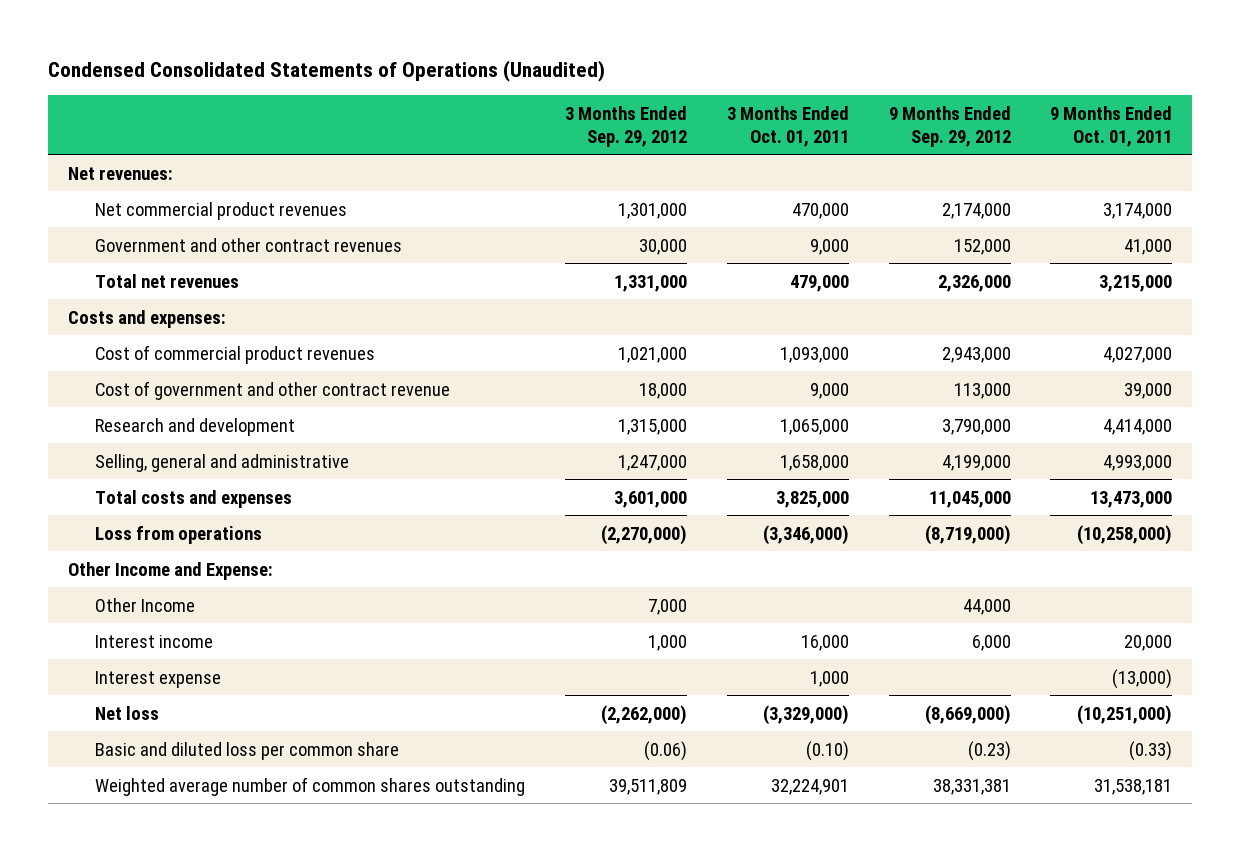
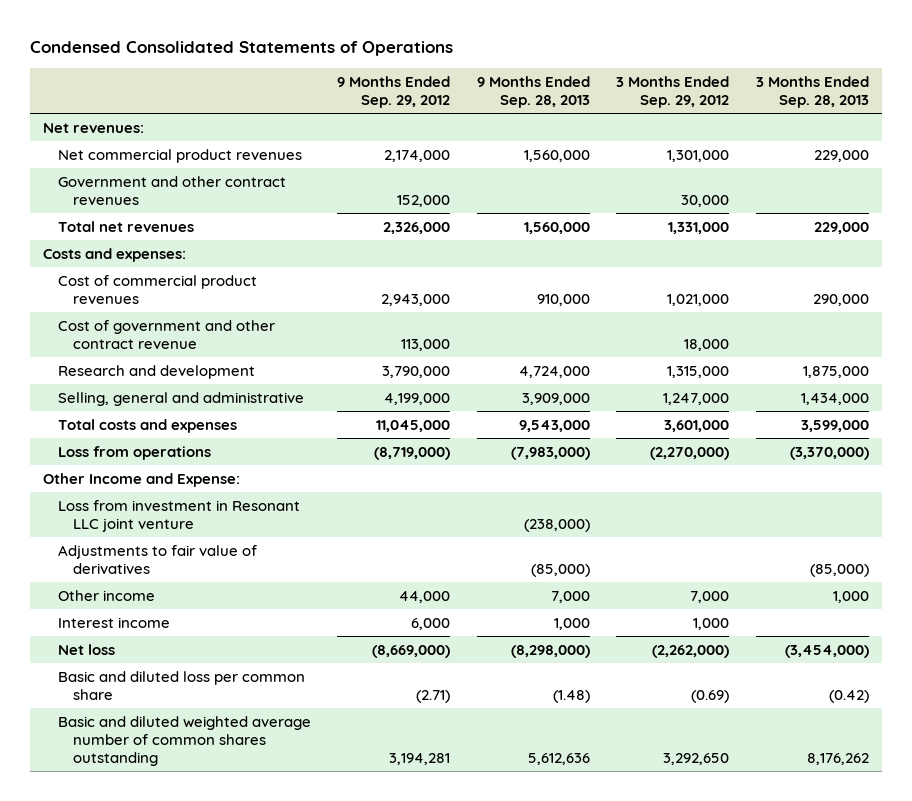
[48,59,606,82] Condensed Consolidated Statements of Operations (Unaudited) -> [29,41,453,57] Condensed Consolidated Statements of Operations
[726,105,849,147] 3 Months Ended Oct. 01, 2011 -> none
[1050,105,1173,147] 9 Months Ended Oct. 01, 2011 -> none
none -> [476,75,590,108] 9 Months Ended Sep. 28, 2013
none -> [755,75,869,108] 3 Months Ended Sep. 28, 2013
none -> [58,499,301,532] Loss from investment in Resonant LLC joint venture
none -> [58,544,258,574] Adjustments to fair value of derivatives
[94,597,195,612] Other Income -> [58,589,156,601] Other income
[94,670,221,688] Interest expense -> none
[643,740,687,761] (0.06) -> [691,689,730,703] (0.69)
[967,740,1011,761] (0.23) -> [416,689,451,703] (2.71)
[94,776,525,796] Weighted average number of common shares outstanding -> [58,715,312,766] Basic and diluted weighted average number of common shares outstanding
[608,778,687,795] 39,511,809 -> [663,752,730,765] 3,292,650
[932,778,1011,795] 38,331,381 -> [389,752,451,765] 3,194,281

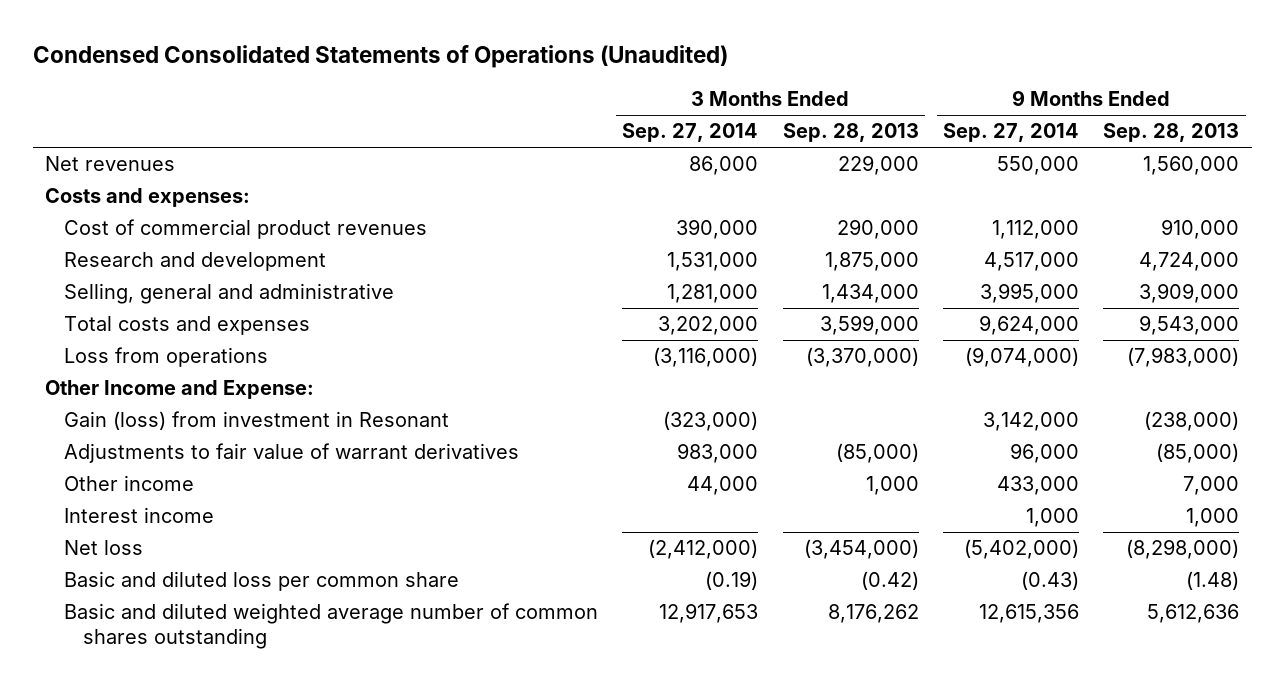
[29,41,453,57] Condensed Consolidated Statements of Operations -> [32,45,728,69] Condensed Consolidated Statements of Operations (Unaudited)
[337,75,451,108] 9 Months Ended Sep. 29, 2012 -> none
[616,75,730,108] 3 Months Ended Sep. 29, 2012 -> none
none -> [622,123,759,143] Sep. 27, 2014
none -> [943,123,1080,143] Sep. 27, 2014
[43,122,145,133] Net revenues: -> none
[58,148,303,163] Net commercial product revenues -> none
[58,175,287,205] Government and other contract revenues -> none
[58,220,195,232] Total net revenues -> [44,156,175,172] Net revenues
[58,319,276,349] Cost of government and other contract revenue -> none
[58,499,301,532] Loss from investment in Resonant LLC joint venture -> [63,411,449,431] Gain (loss) from investment in Resonant
[58,544,258,574] Adjustments to fair value of derivatives -> [63,443,519,464] Adjustments to fair value of warrant derivatives

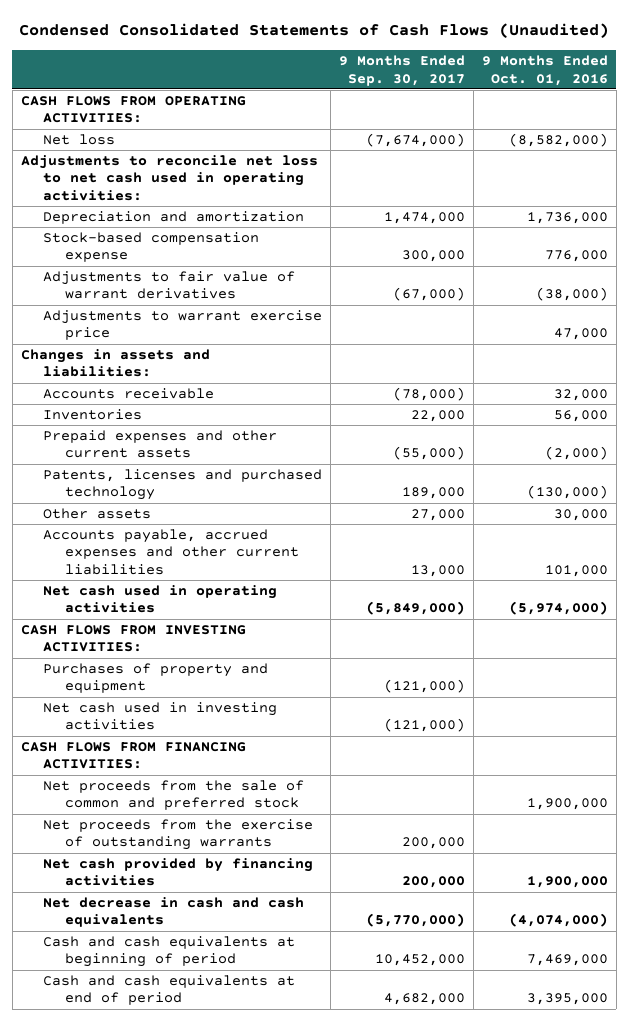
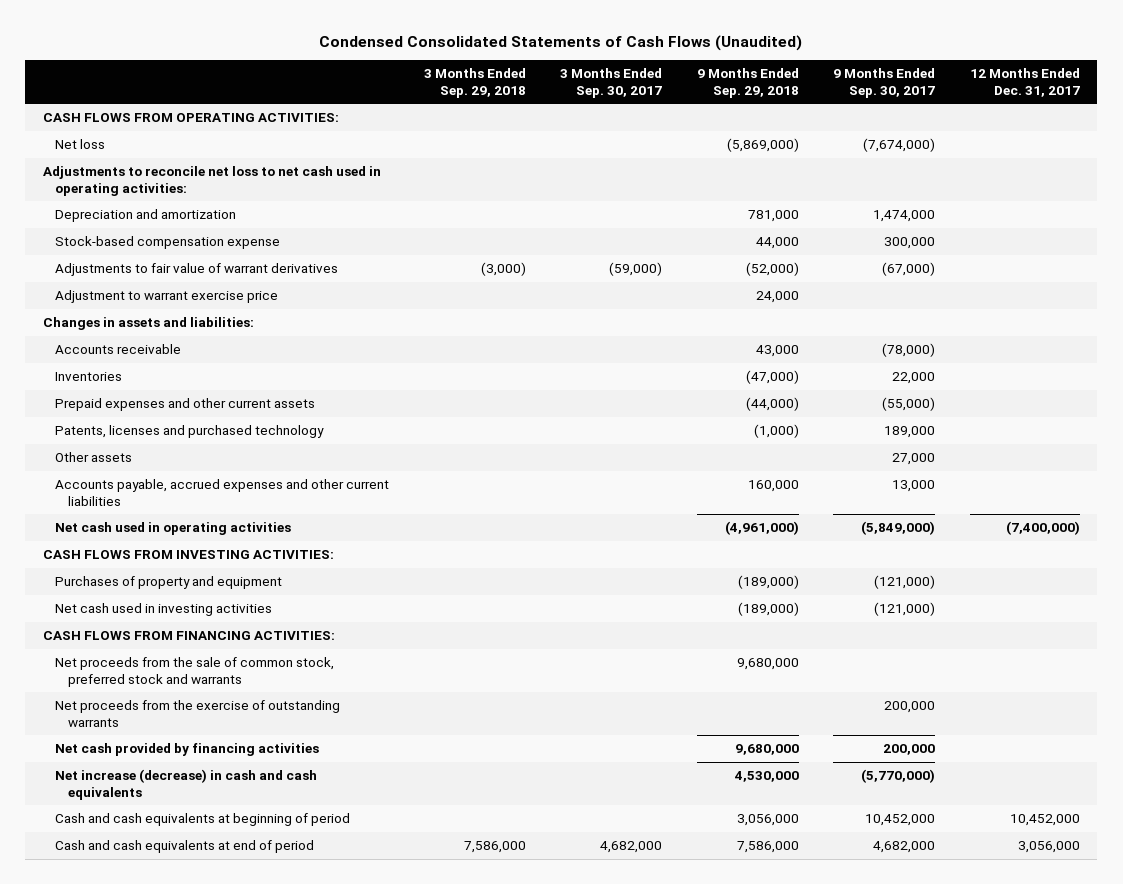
[481,55,608,86] 9 Months Ended Oct. 01, 2016 -> none
none -> [423,68,526,98] 3 Months Ended Sep. 29, 2018
none -> [560,68,663,98] 3 Months Ended Sep. 30, 2017
none -> [696,68,799,98] 9 Months Ended Sep. 29, 2018
none -> [969,68,1080,97] 12 Months Ended Dec. 31, 2017
[42,309,322,341] Adjustments to warrant exercise price -> [55,290,279,304] Adjustment to warrant exercise price
[42,779,304,811] Net proceeds from the sale of common and preferred stock -> [55,657,335,687] Net proceeds from the sale of common stock, preferred stock and warrants
[42,896,304,928] Net decrease in cash and cash equivalents -> [55,769,318,800] Net increase (decrease) in cash and cash equivalents

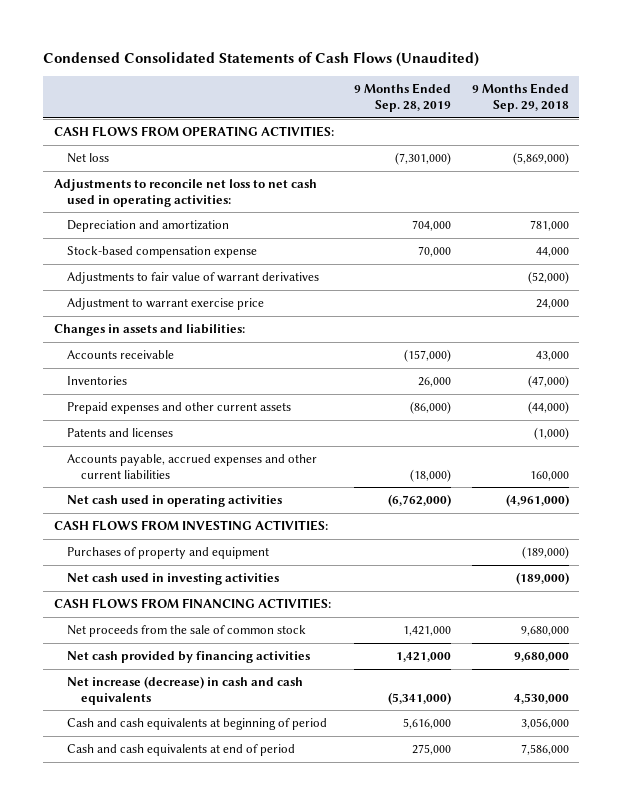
[423,68,526,98] 3 Months Ended Sep. 29, 2018 -> none
[560,68,663,98] 3 Months Ended Sep. 30, 2017 -> none
[833,68,936,98] 9 Months Ended Sep. 30, 2017 -> none
[969,68,1080,97] 12 Months Ended Dec. 31, 2017 -> none
none -> [354,83,452,113] 9 Months Ended Sep. 28, 2019
[55,452,133,463] Other assets -> none
[55,425,325,439] Patents, licenses and purchased technology -> [67,428,174,438] Patents and licenses
[55,700,341,727] Net proceeds from the exercise of outstanding warrants -> none
[55,657,335,687] Net proceeds from the sale of common stock, preferred stock and warrants -> [67,625,307,638] Net proceeds from the sale of common stock

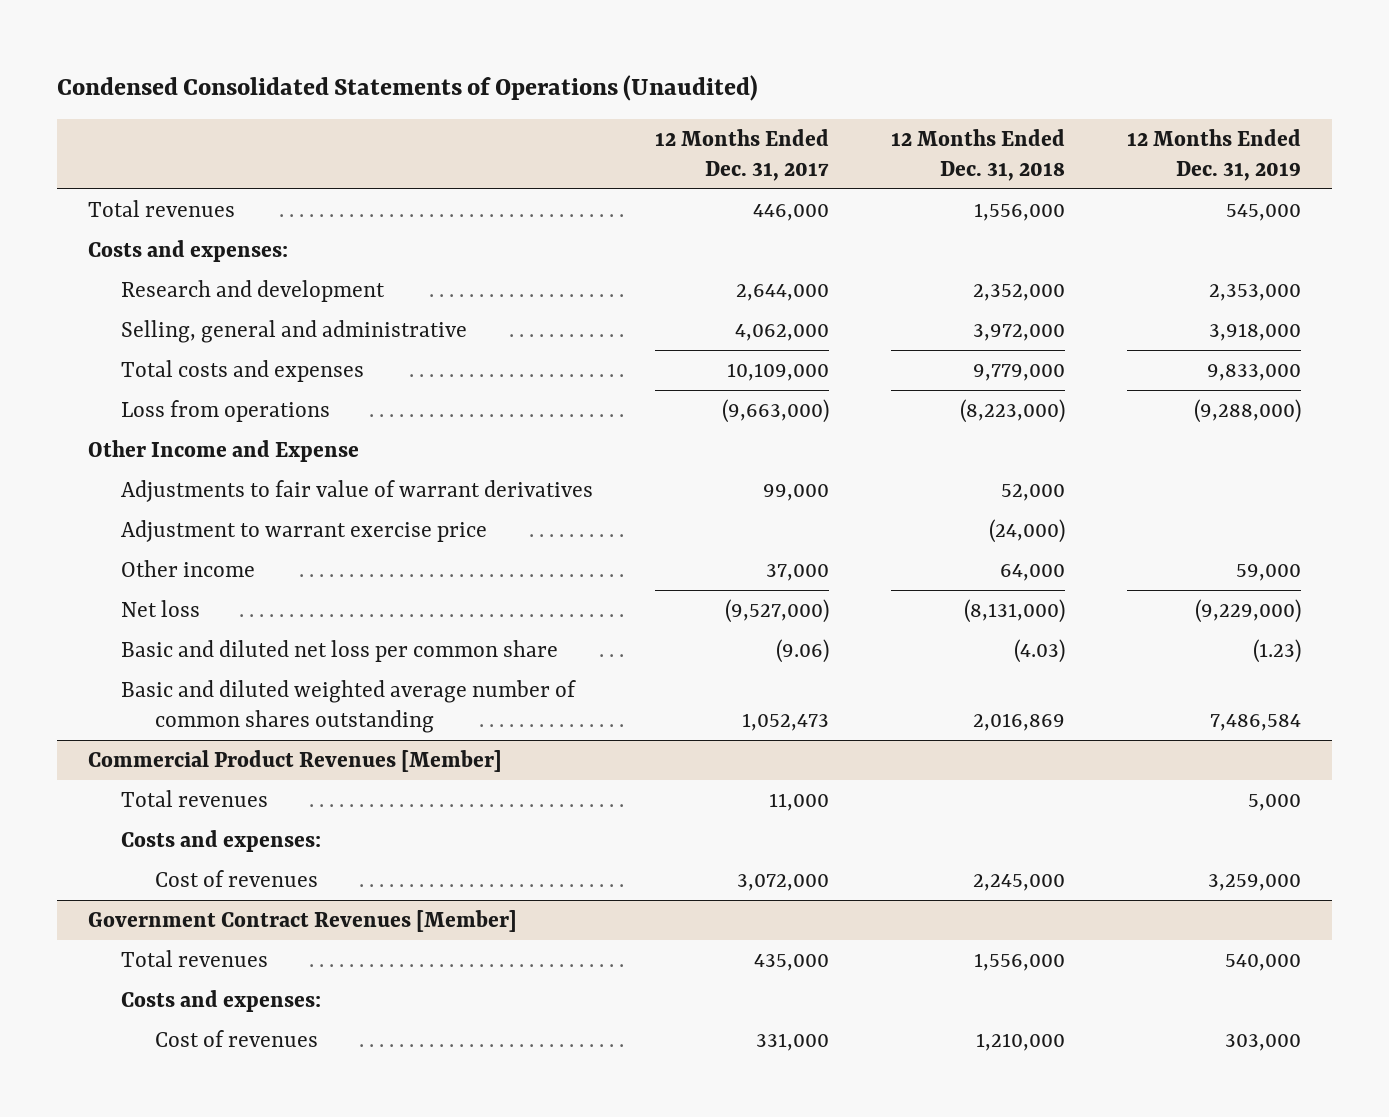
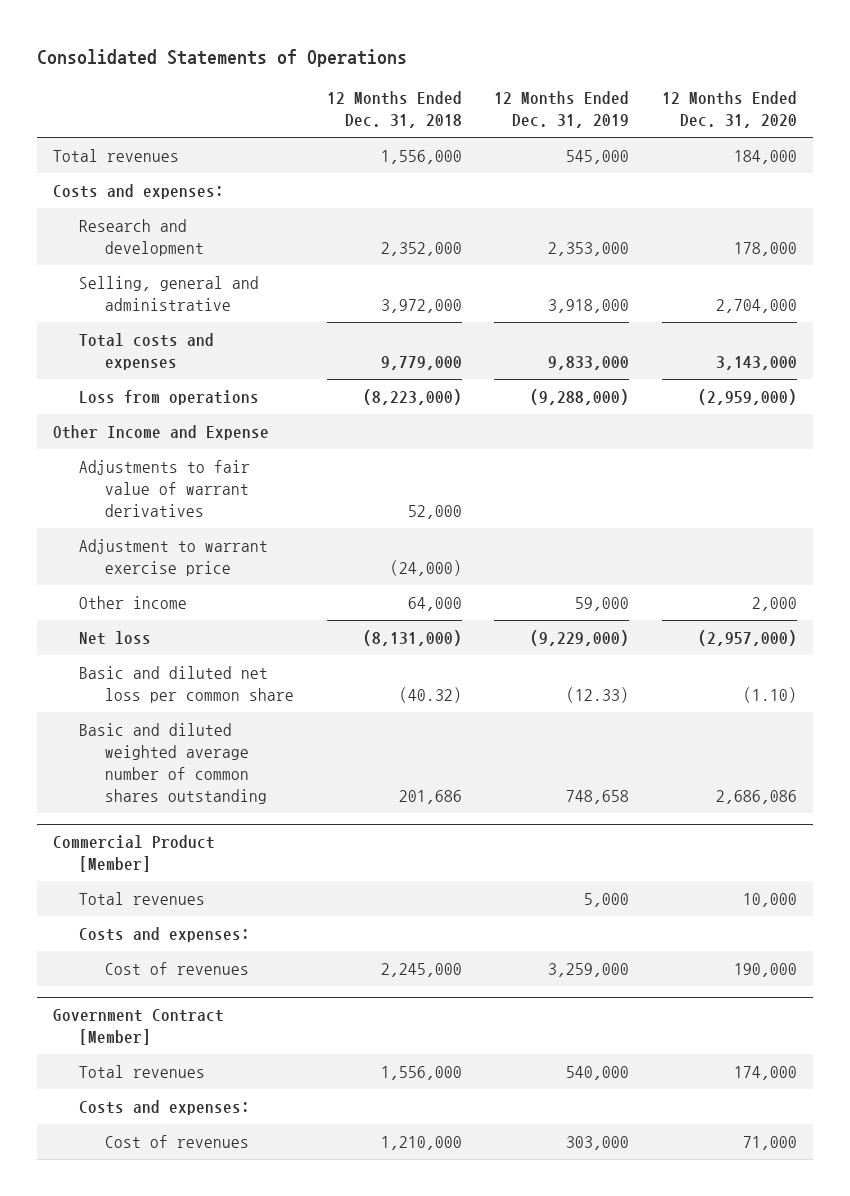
[56,74,758,101] Condensed Consolidated Statements of Operations (Unaudited) -> [36,49,407,68] Consolidated Statements of Operations
[655,128,830,181] 12 Months Ended Dec. 31, 2017 -> none
none -> [662,91,798,129] 12 Months Ended Dec. 31, 2020
[1014,638,1066,663] (4.03) -> [398,687,462,704] (40.32)
[1253,638,1302,663] (1.23) -> [566,687,630,704] (12.33)
[973,712,1066,731] 2,016,869 -> [398,790,462,805] 201,686
[1210,713,1302,731] 7,486,584 -> [566,790,630,805] 748,658
[87,749,502,772] Commercial Product Revenues [Member] -> [52,834,215,873] Commercial Product [Member]
[87,909,517,932] Government Contract Revenues [Member] -> [52,1008,224,1046] Government Contract [Member]

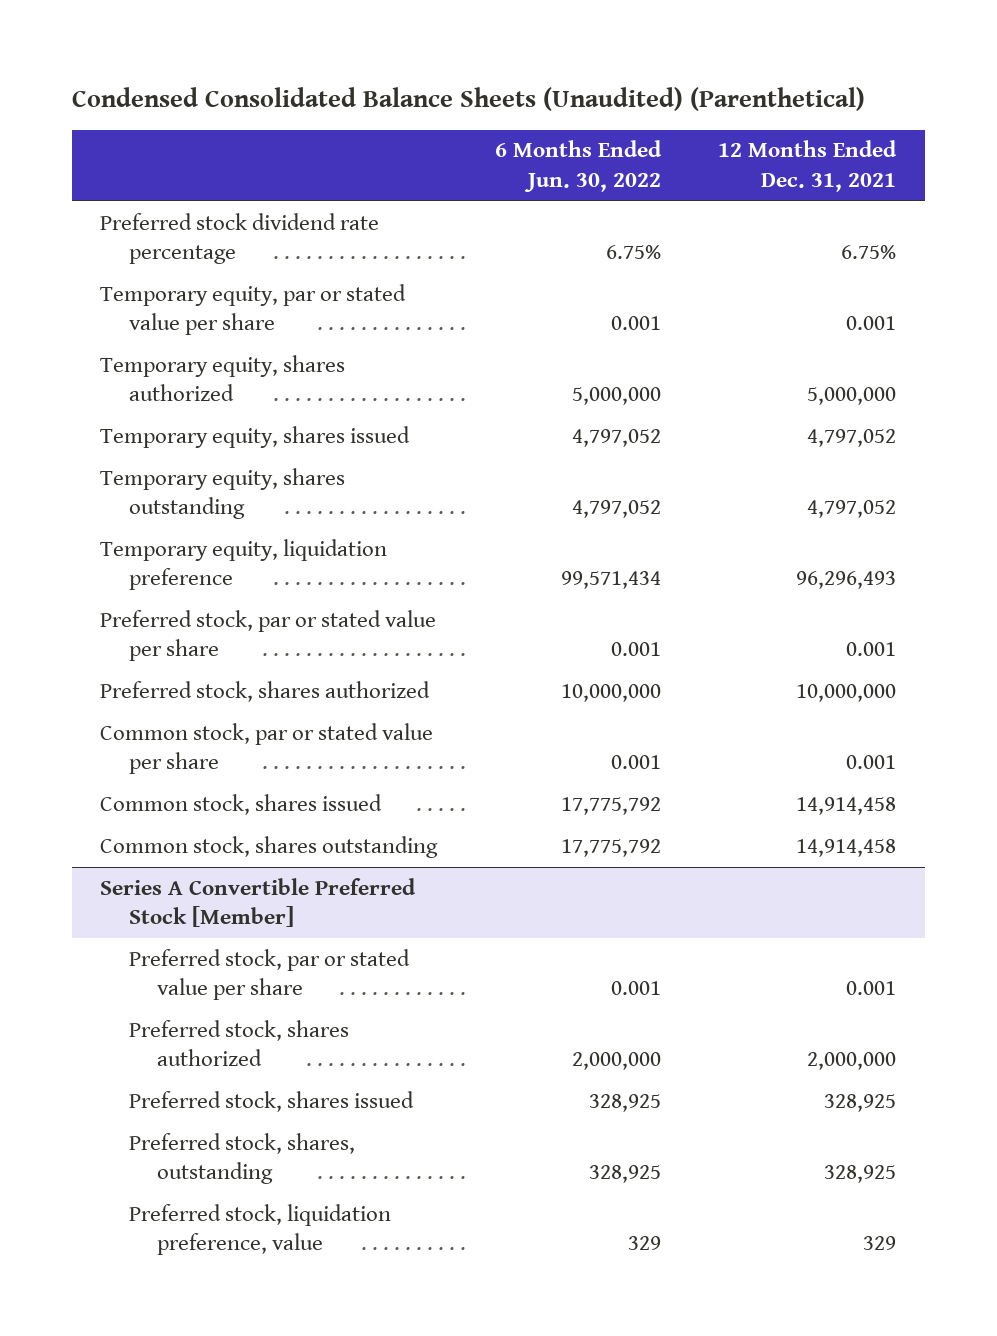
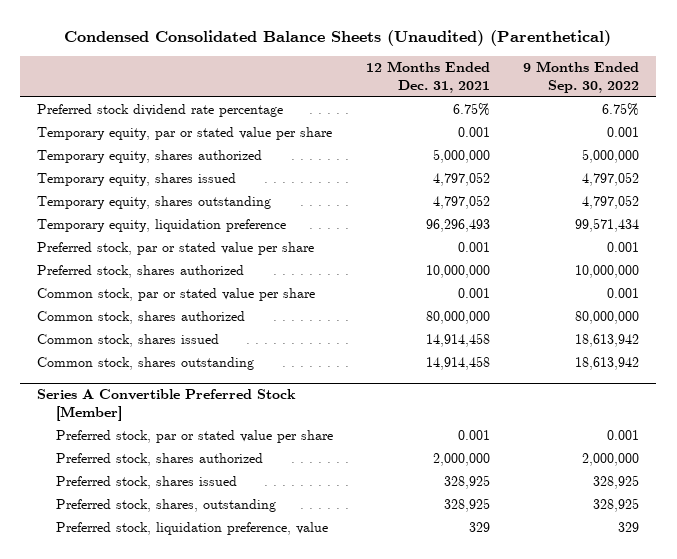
[494,140,662,192] 6 Months Ended Jun. 30, 2022 -> none
none -> [523,61,640,94] 9 Months Ended Sep. 30, 2022
none -> [37,311,246,325] Common stock, shares authorized

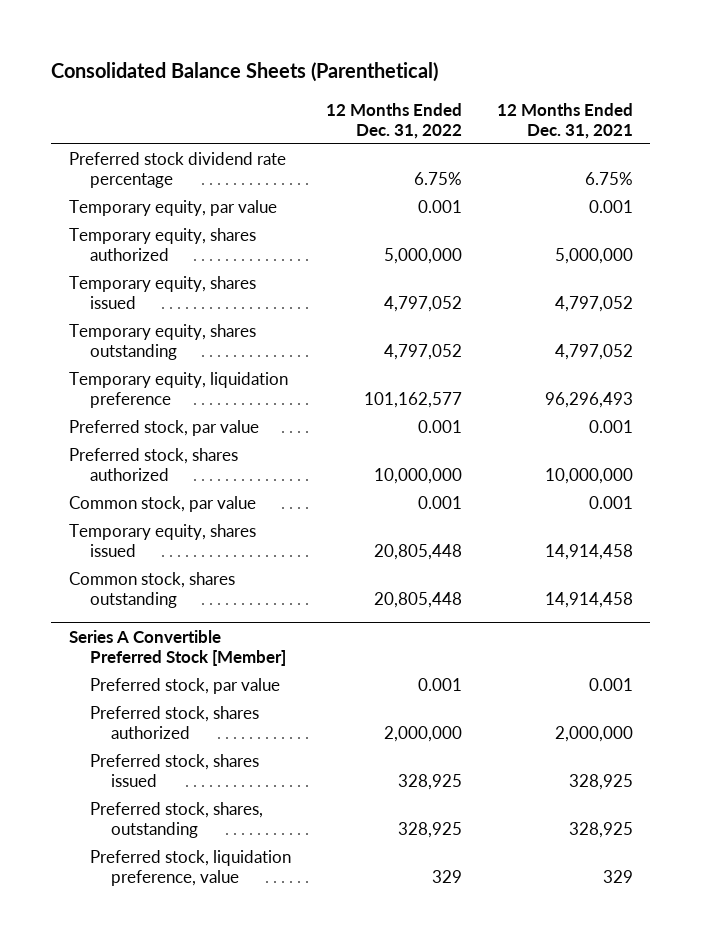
[64,30,612,47] Condensed Consolidated Balance Sheets (Unaudited) (Parenthetical) -> [51,62,439,83] Consolidated Balance Sheets (Parenthetical)
[523,61,640,94] 9 Months Ended Sep. 30, 2022 -> none
none -> [325,102,462,139] 12 Months Ended Dec. 31, 2022
[37,127,333,141] Temporary equity, par or stated value per share -> [68,200,277,217] Temporary equity, par value
[37,242,315,256] Preferred stock, par or stated value per share -> [68,420,259,437] Preferred stock, par value
[37,311,246,325] Common stock, shares authorized -> none
[37,288,316,302] Common stock, par or stated value per share -> [68,496,256,513] Common stock, par value
[37,334,220,348] Common stock, shares issued -> [68,524,256,558] Temporary equity, shares issued
[55,430,333,444] Preferred stock, par or stated value per share -> [90,678,281,695] Preferred stock, par value

